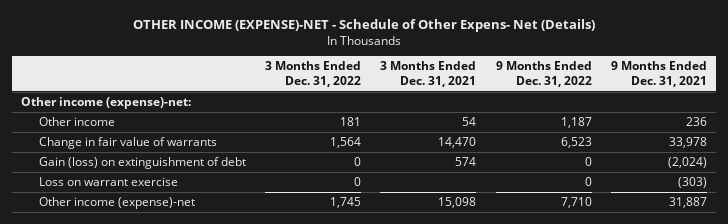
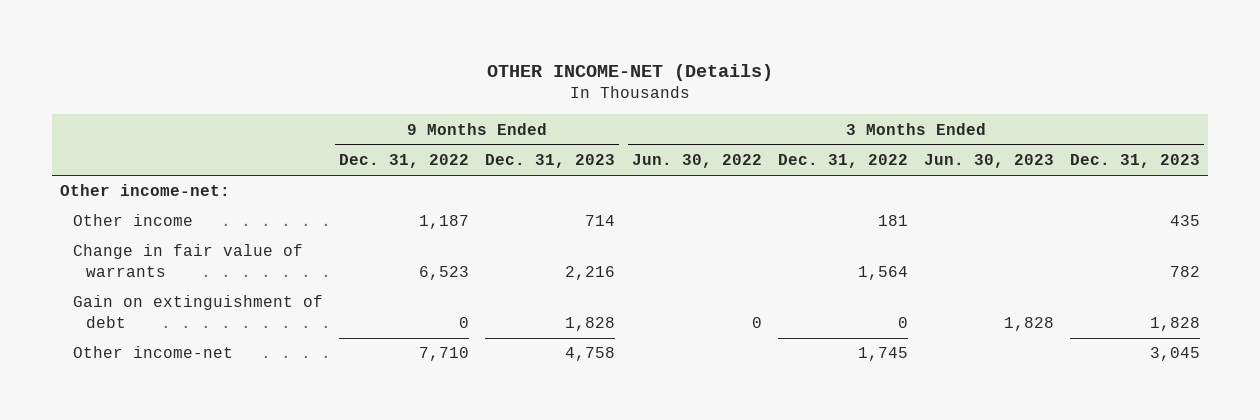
[133,19,596,33] OTHER INCOME (EXPENSE)-NET - Schedule of Other Expens- Net (Details) -> [487,63,774,81] OTHER INCOME-NET (Details)
[380,61,477,87] 3 Months Ended Dec. 31, 2021 -> none
[610,61,707,87] 9 Months Ended Dec. 31, 2021 -> none
none -> [485,154,616,169] Dec. 31, 2023
none -> [631,154,762,169] Jun. 30, 2022
none -> [923,154,1054,169] Jun. 30, 2023
none -> [1069,154,1200,169] Dec. 31, 2023
[21,96,192,109] Other income (expense)-net: -> [60,184,231,197] Other income-net:
[38,176,178,186] Loss on warrant exercise -> none
[38,156,246,169] Gain (loss) on extinguishment of debt -> [73,295,324,329] Gain on extinguishment of debt
[38,196,195,209] Other income (expense)-net -> [73,346,234,359] Other income-net

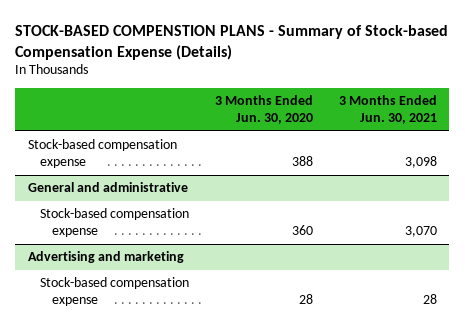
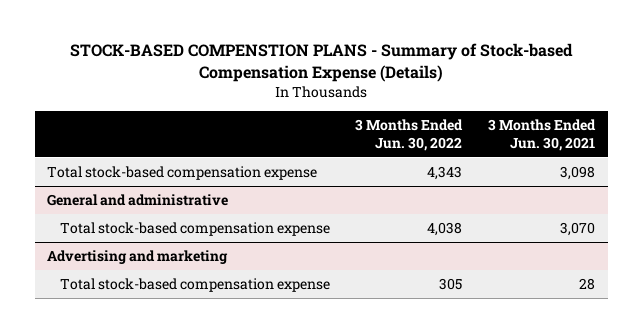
[214,95,313,124] 3 Months Ended Jun. 30, 2020 -> none
none -> [355,119,464,151] 3 Months Ended Jun. 30, 2022
[28,139,178,169] Stock-based compensation expense -> [47,166,318,181] Total stock-based compensation expense
[39,208,189,238] Stock-based compensation expense -> [59,222,330,237] Total stock-based compensation expense
[39,277,189,307] Stock-based compensation expense -> [59,278,330,293] Total stock-based compensation expense

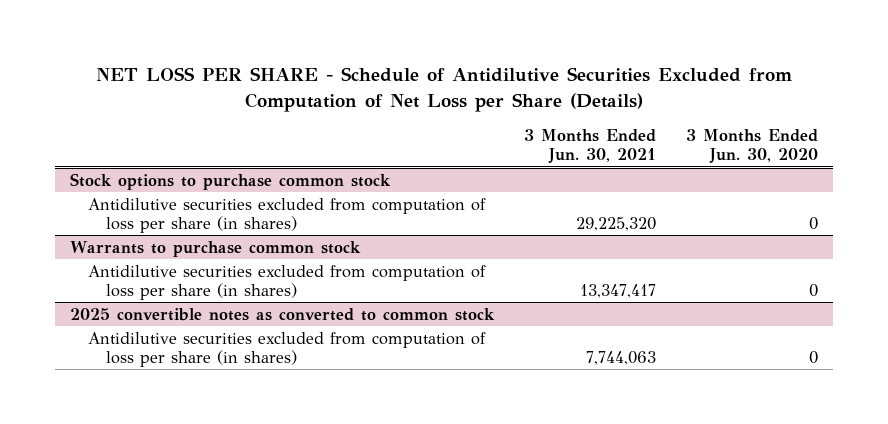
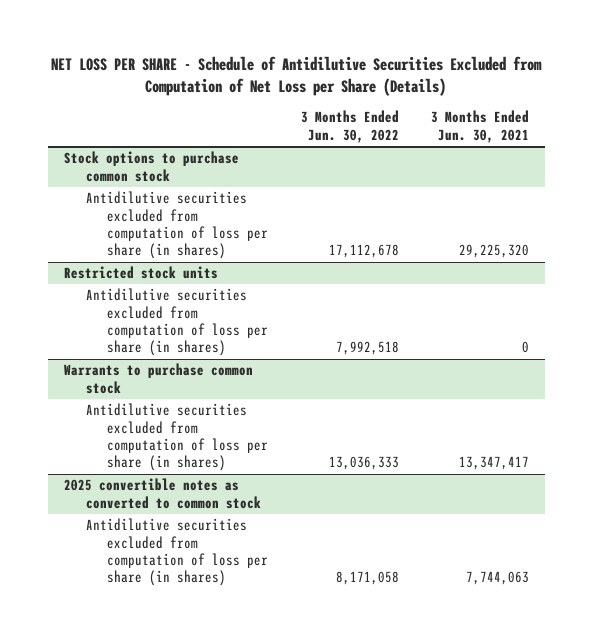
[686,128,819,164] 3 Months Ended Jun. 30, 2020 -> none
none -> [300,110,399,143] 3 Months Ended Jun. 30, 2022
none -> [63,266,218,280] Restricted stock units
none -> [85,288,269,357] Antidilutive securities excluded from computation of loss per share (in shares)

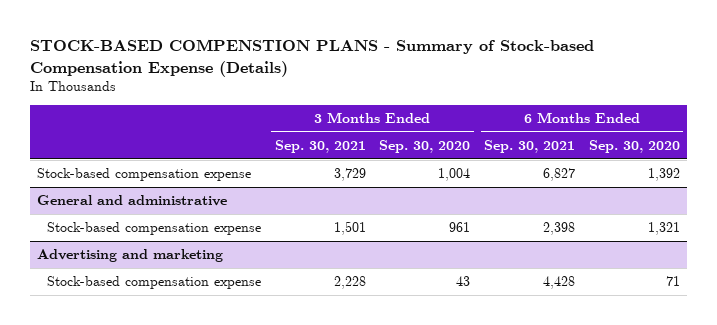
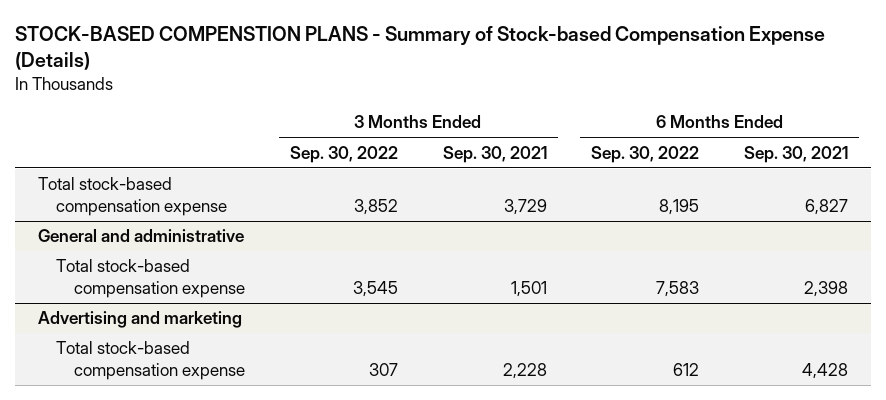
[379,139,471,153] Sep. 30, 2020 -> none
[588,139,680,153] Sep. 30, 2020 -> none
none -> [290,145,399,163] Sep. 30, 2022
none -> [591,145,700,163] Sep. 30, 2022
[36,168,251,182] Stock-based compensation expense -> [37,177,227,216] Total stock-based compensation expense
[46,222,261,236] Stock-based compensation expense -> [55,259,246,298] Total stock-based compensation expense
[46,276,261,290] Stock-based compensation expense -> [55,341,246,380] Total stock-based compensation expense

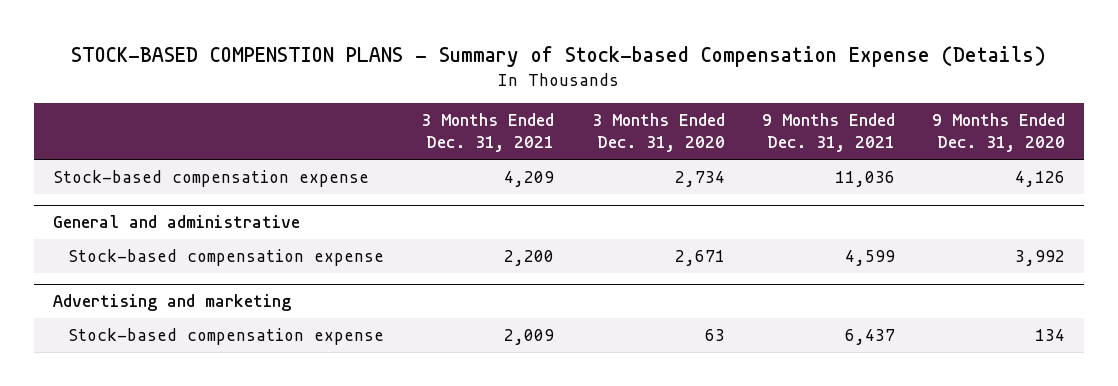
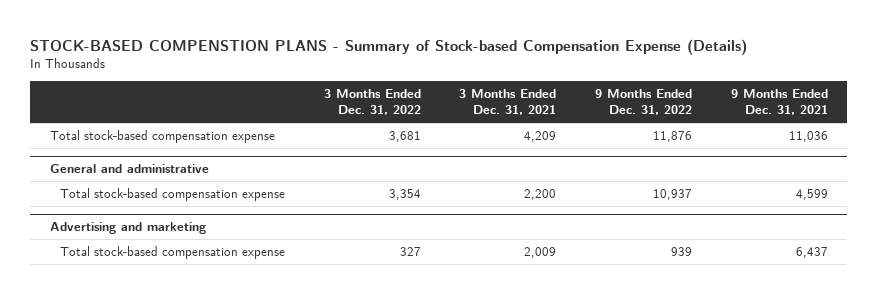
[591,113,725,153] 3 Months Ended Dec. 31, 2020 -> none
[931,113,1065,153] 9 Months Ended Dec. 31, 2020 -> none
none -> [323,89,421,116] 3 Months Ended Dec. 31, 2022
none -> [594,89,692,116] 9 Months Ended Dec. 31, 2022
[53,170,370,188] Stock-based compensation expense -> [49,130,275,144] Total stock-based compensation expense
[68,249,385,267] Stock-based compensation expense -> [60,188,286,202] Total stock-based compensation expense
[68,328,385,346] Stock-based compensation expense -> [60,246,286,260] Total stock-based compensation expense

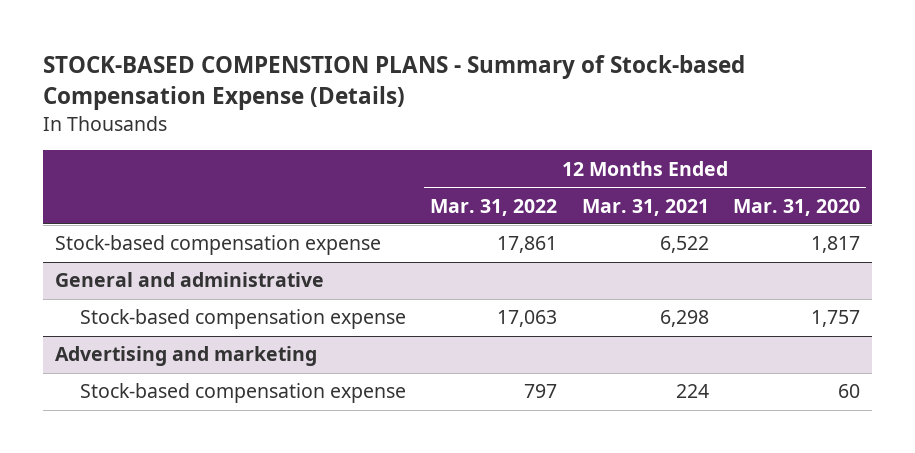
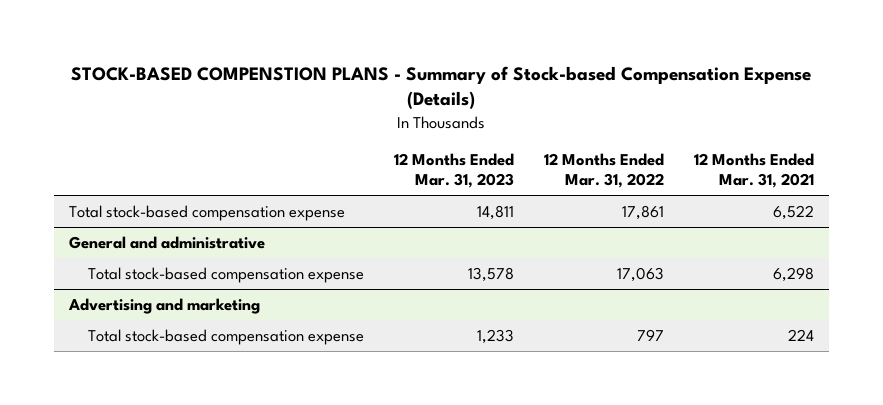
[733,198,861,216] Mar. 31, 2020 -> none
none -> [393,153,514,189] 12 Months Ended Mar. 31, 2023
[55,235,382,256] Stock-based compensation expense -> [68,204,345,221] Total stock-based compensation expense
[79,309,406,330] Stock-based compensation expense -> [87,266,364,283] Total stock-based compensation expense
[79,383,406,404] Stock-based compensation expense -> [87,328,364,345] Total stock-based compensation expense

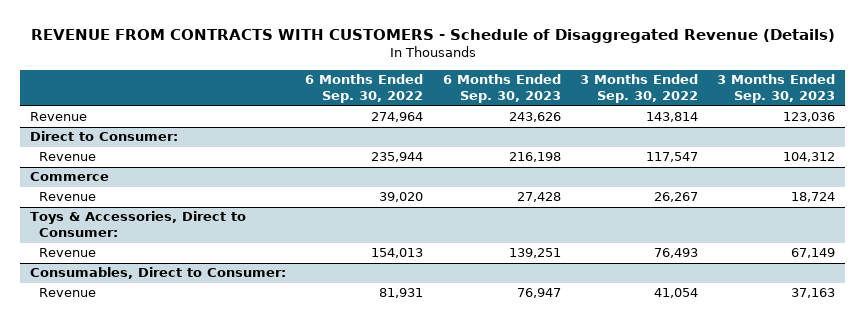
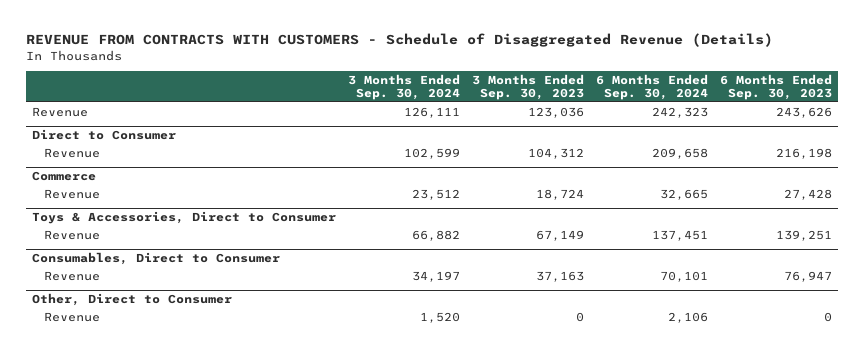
[305,74,424,104] 6 Months Ended Sep. 30, 2022 -> none
[580,74,699,104] 3 Months Ended Sep. 30, 2022 -> none
none -> [348,73,461,101] 3 Months Ended Sep. 30, 2024
none -> [596,73,709,101] 6 Months Ended Sep. 30, 2024
[29,131,178,142] Direct to Consumer: -> [32,129,177,141] Direct to Consumer
[29,211,246,238] Toys & Accessories, Direct to Consumer: -> [32,211,337,225] Toys & Accessories, Direct to Consumer
[29,267,286,280] Consumables, Direct to Consumer: -> [32,252,281,266] Consumables, Direct to Consumer
none -> [32,293,233,307] Other, Direct to Consumer
none -> [44,311,101,322] Revenue

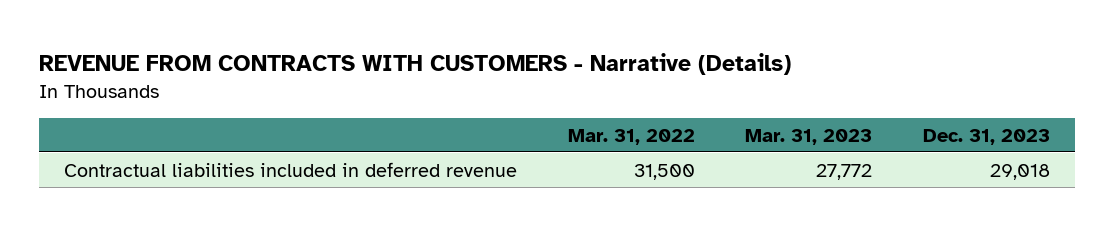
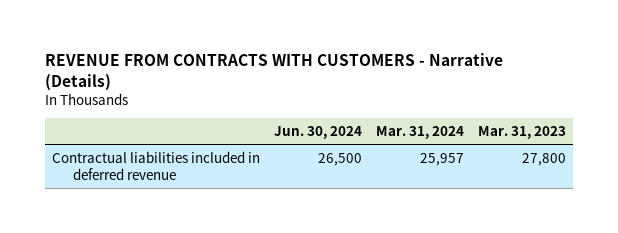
[567,128,695,145] Mar. 31, 2022 -> none
[922,128,1050,145] Dec. 31, 2023 -> none
none -> [274,126,363,140] Jun. 30, 2024
none -> [376,126,465,140] Mar. 31, 2024
[816,163,873,180] 27,772 -> [522,153,567,167] 27,800

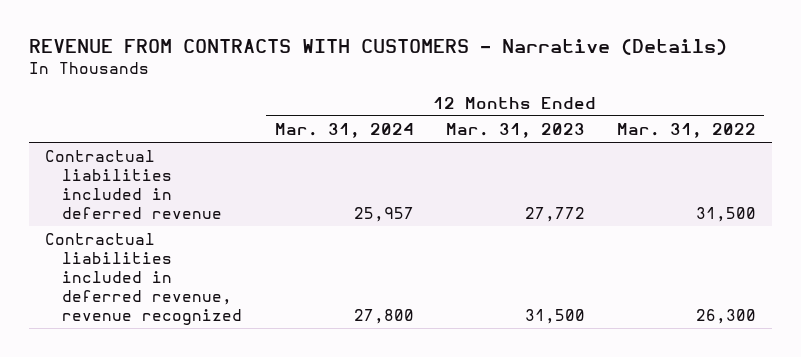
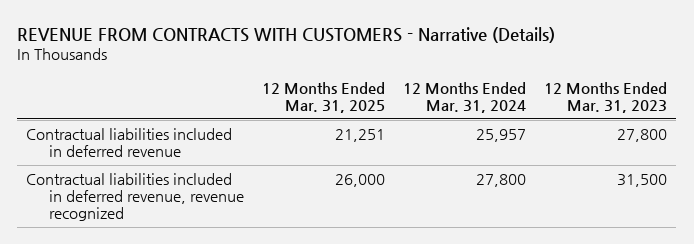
[617,122,757,138] Mar. 31, 2022 -> none
none -> [261,81,385,113] 12 Months Ended Mar. 31, 2025
[524,206,585,222] 27,772 -> [617,129,668,143] 27,800

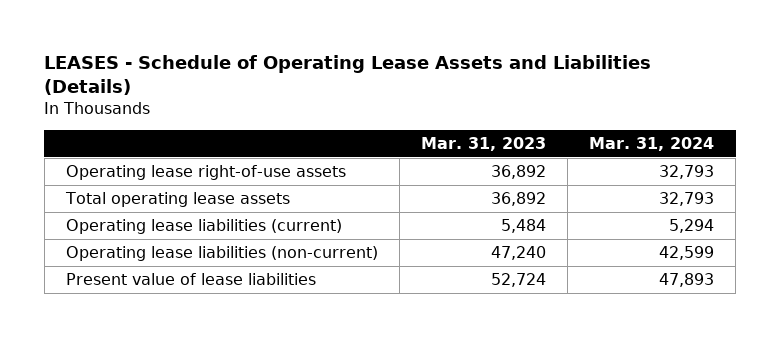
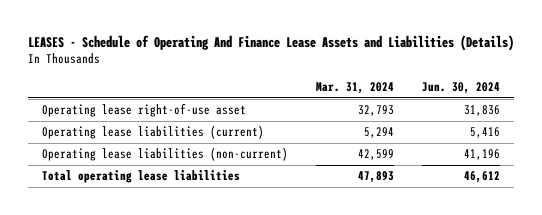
[44,54,652,95] LEASES - Schedule of Operating Lease Assets and Liabilities (Details) -> [27,34,514,51] LEASES - Schedule of Operating And Finance Lease Assets and Liabilities (Details)
[420,137,546,152] Mar. 31, 2023 -> none
none -> [421,82,500,95] Jun. 30, 2024
[64,192,290,208] Total operating lease assets -> none
[65,165,346,181] Operating lease right-of-use assets -> [41,103,246,118] Operating lease right-of-use asset
[65,273,316,286] Present value of lease liabilities -> [41,170,240,184] Total operating lease liabilities

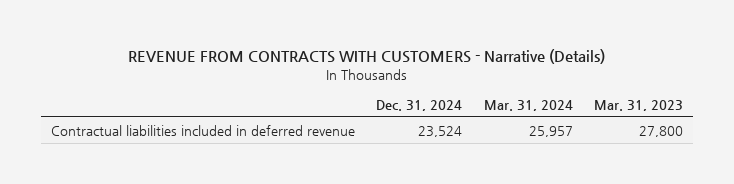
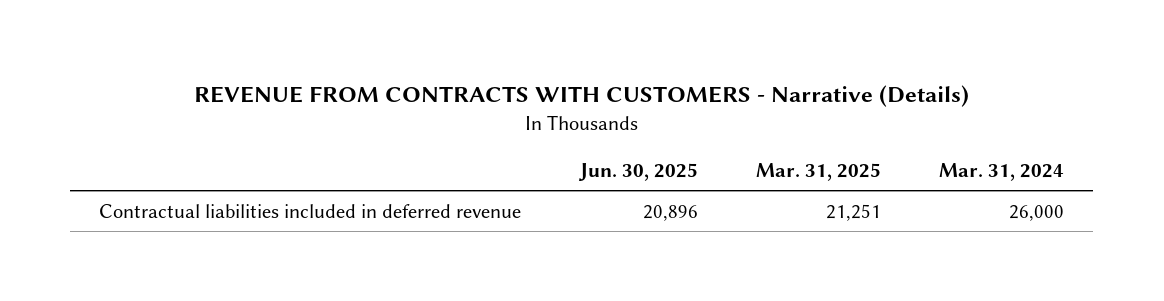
[376,99,463,111] Dec. 31, 2024 -> none
[593,99,683,111] Mar. 31, 2023 -> none
none -> [577,162,698,181] Jun. 30, 2025
none -> [756,162,882,181] Mar. 31, 2025
[528,126,573,138] 25,957 -> [1009,204,1065,221] 26,000

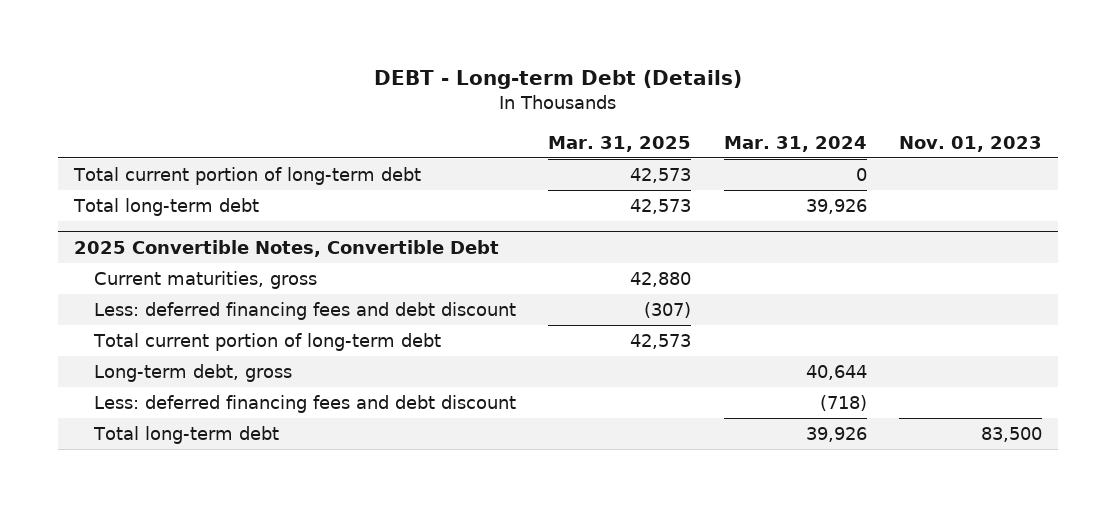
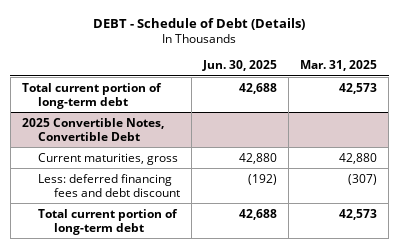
[374,70,743,90] DEBT - Long-term Debt (Details) -> [93,17,306,30] DEBT - Schedule of Debt (Details)
[723,135,867,152] Mar. 31, 2024 -> none
[898,135,1042,152] Nov. 01, 2023 -> none
none -> [201,60,277,72] Jun. 30, 2025
[73,197,260,216] Total long-term debt -> none
[93,363,292,382] Long-term debt, gross -> none
[93,394,516,413] Less: deferred financing fees and debt discount -> none
[92,425,279,444] Total long-term debt -> none

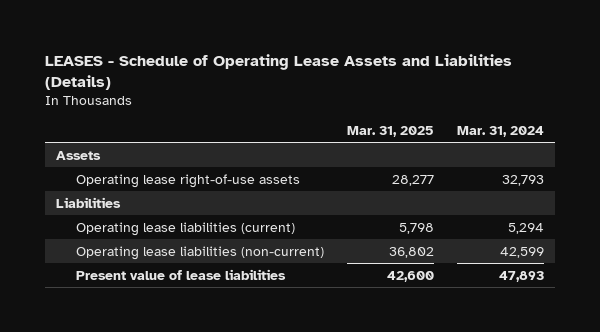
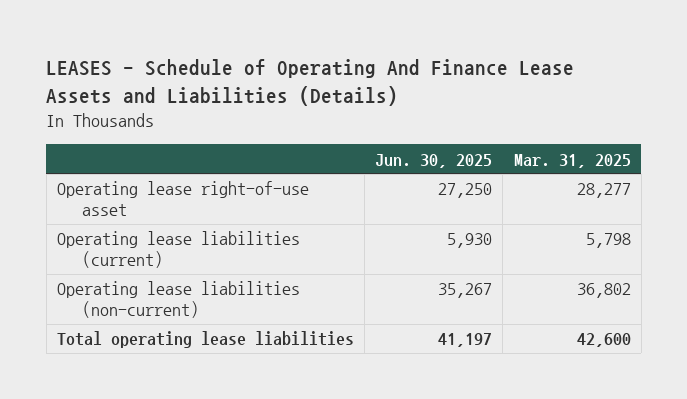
[44,53,512,90] LEASES - Schedule of Operating Lease Assets and Liabilities (Details) -> [46,58,575,106] LEASES - Schedule of Operating And Finance Lease Assets and Liabilities (Details)
[456,125,544,137] Mar. 31, 2024 -> none
none -> [375,153,493,168] Jun. 30, 2025
[56,150,102,160] Assets -> none
[56,196,122,208] Liabilities -> none
[75,173,300,188] Operating lease right-of-use assets -> [56,181,309,217] Operating lease right-of-use asset
[75,268,286,280] Present value of lease liabilities -> [56,331,354,349] Total operating lease liabilities

